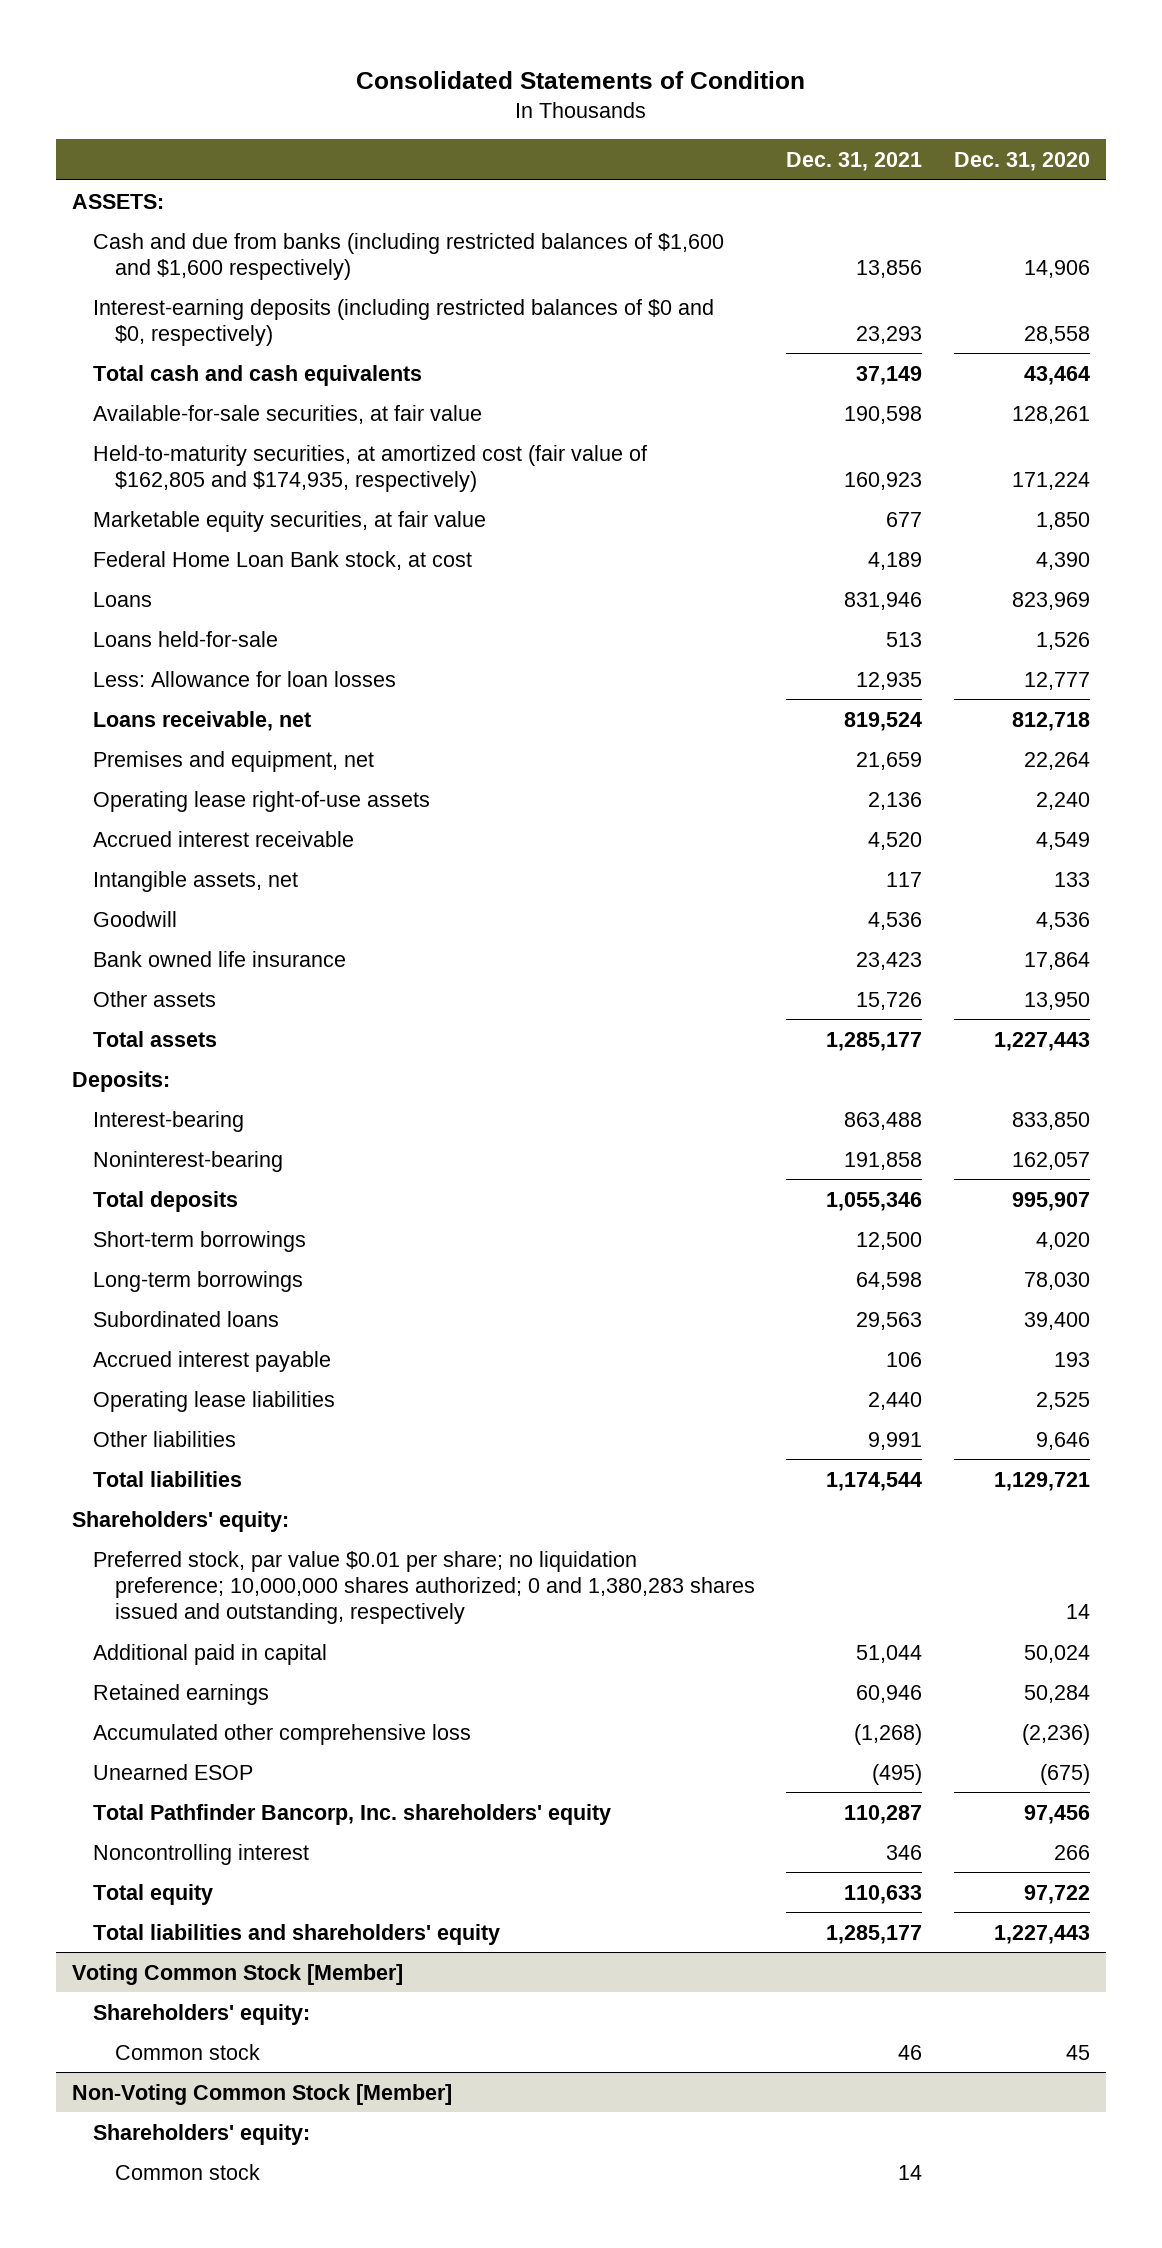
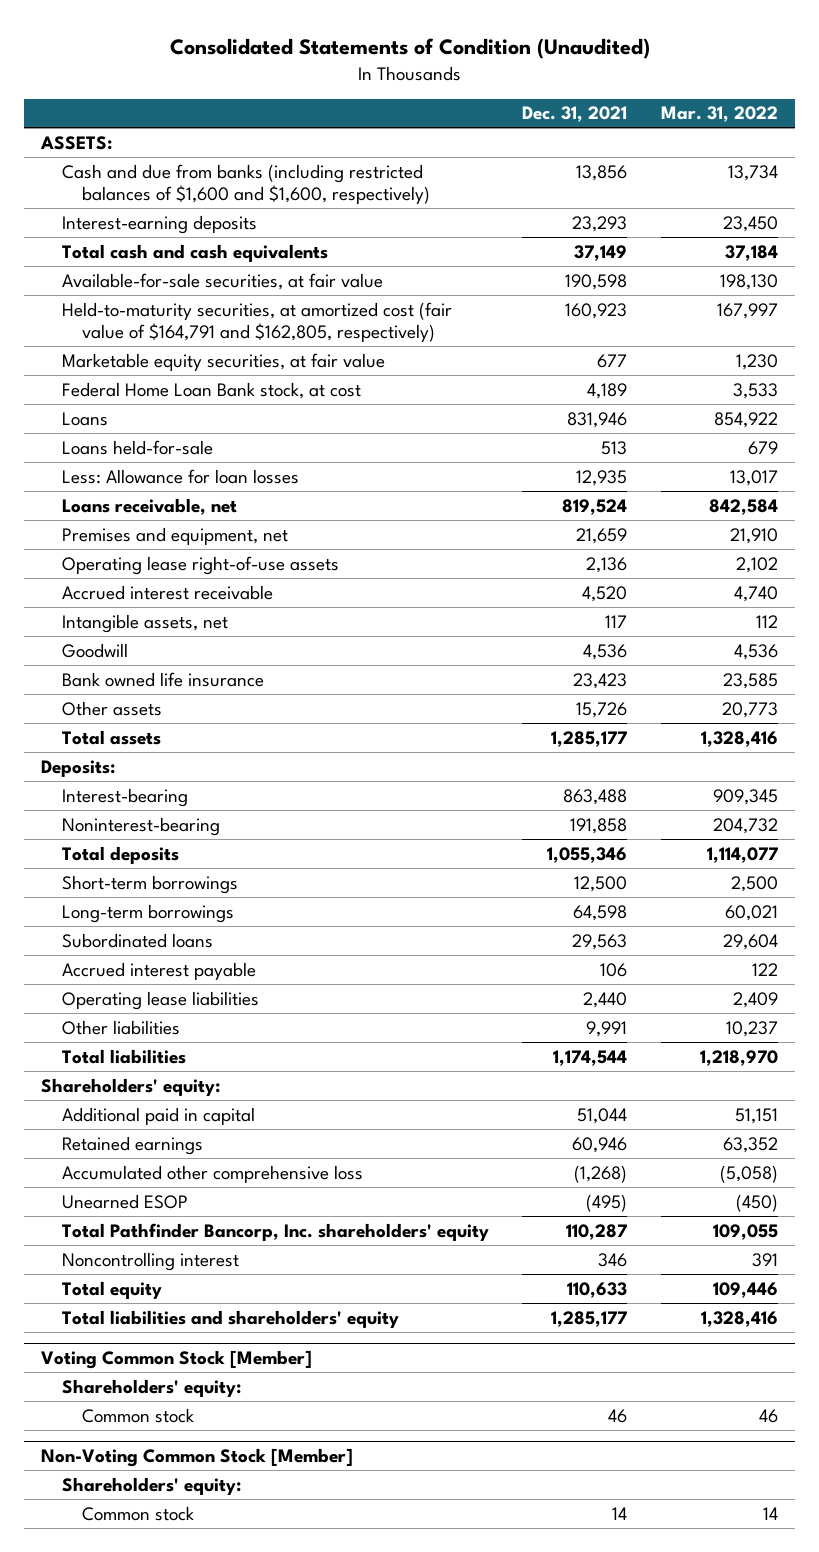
[356,71,806,90] Consolidated Statements of Condition -> [169,37,650,59] Consolidated Statements of Condition (Unaudited)
[954,151,1091,171] Dec. 31, 2020 -> none
none -> [660,106,778,123] Mar. 31, 2022
[93,232,725,280] Cash and due from banks (including restricted balances of $1,600 and $1,600 respectively) -> [61,163,431,205] Cash and due from banks (including restricted balances of $1,600 and $1,600, respectively)
[93,298,715,346] Interest-earning deposits (including restricted balances of $0 and $0, respectively) -> [61,214,257,234] Interest-earning deposits
[93,444,648,492] Held-to-maturity securities, at amortized cost (fair value of $162,805 and $174,935, respectively) -> [61,301,452,343] Held-to-maturity securities, at amortized cost (fair value of $164,791 and $162,805, respectively)
[93,1550,755,1624] Preferred stock, par value $0.01 per share; no liquidation preference; 10,000,000 shares authorized; 0 and 1,380,283 shares issued and outstanding, respectively -> none

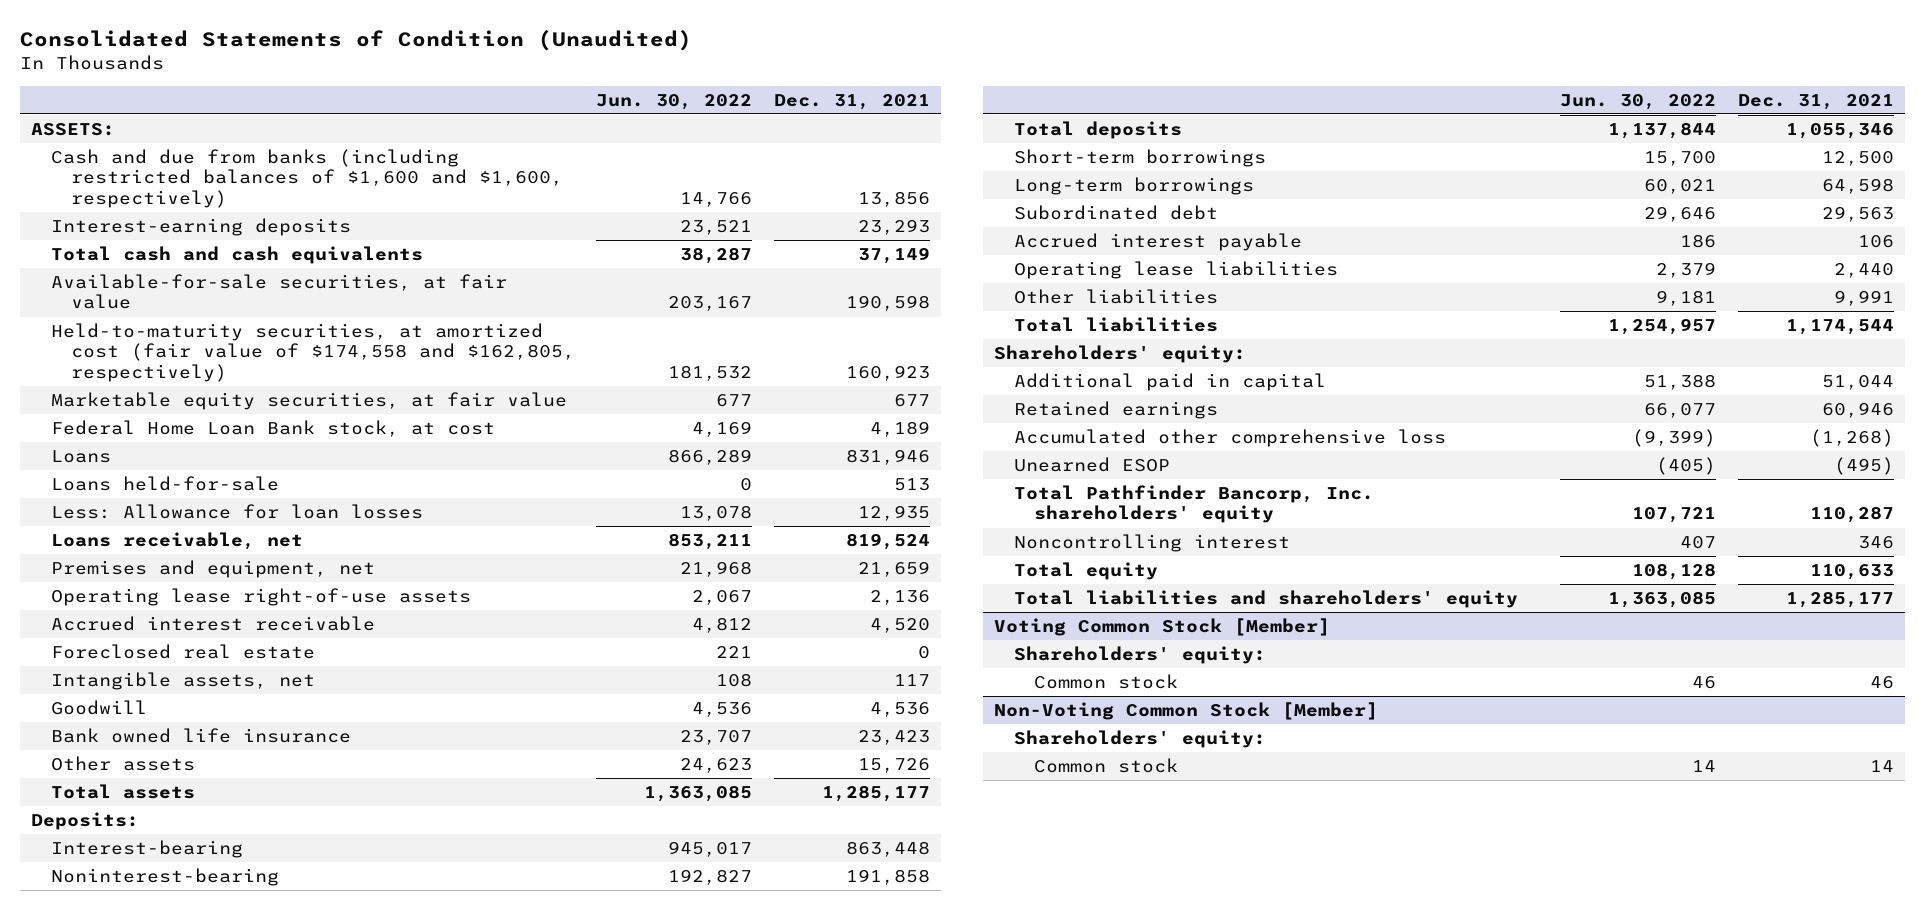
[660,106,778,123] Mar. 31, 2022 -> none
none -> [596,93,753,110] Jun. 30, 2022
[61,301,452,343] Held-to-maturity securities, at amortized cost (fair value of $164,791 and $162,805, respectively) -> [50,322,575,383] Held-to-maturity securities, at amortized cost (fair value of $174,558 and $162,805, respectively)
none -> [50,643,315,659] Foreclosed real estate
[563,788,628,805] 863,488 -> [846,840,931,857] 863,448
[61,932,213,948] Subordinated loans -> [1014,204,1219,220] Subordinated debt

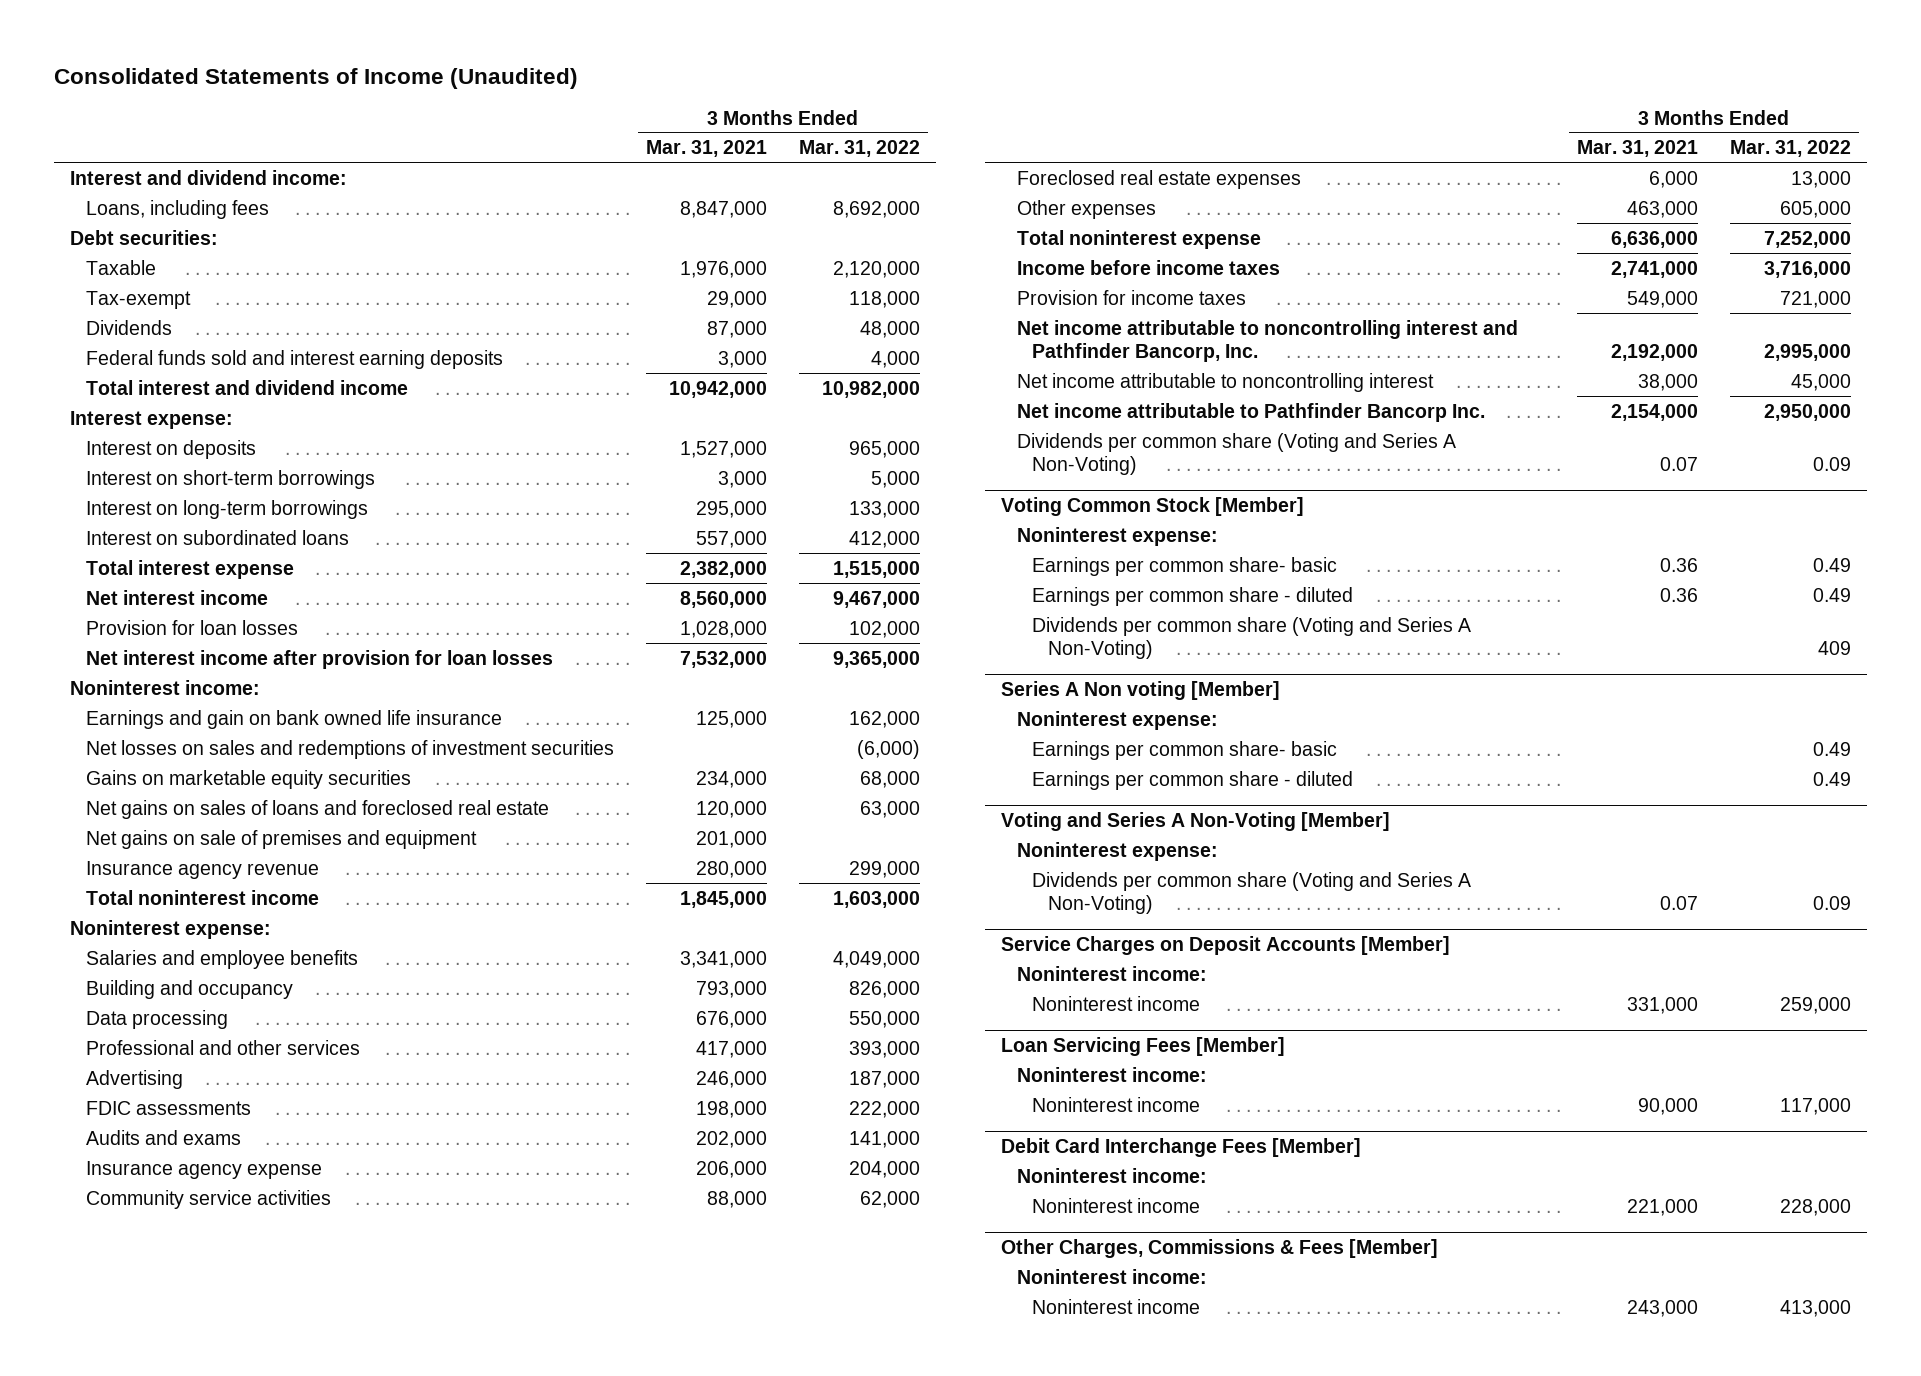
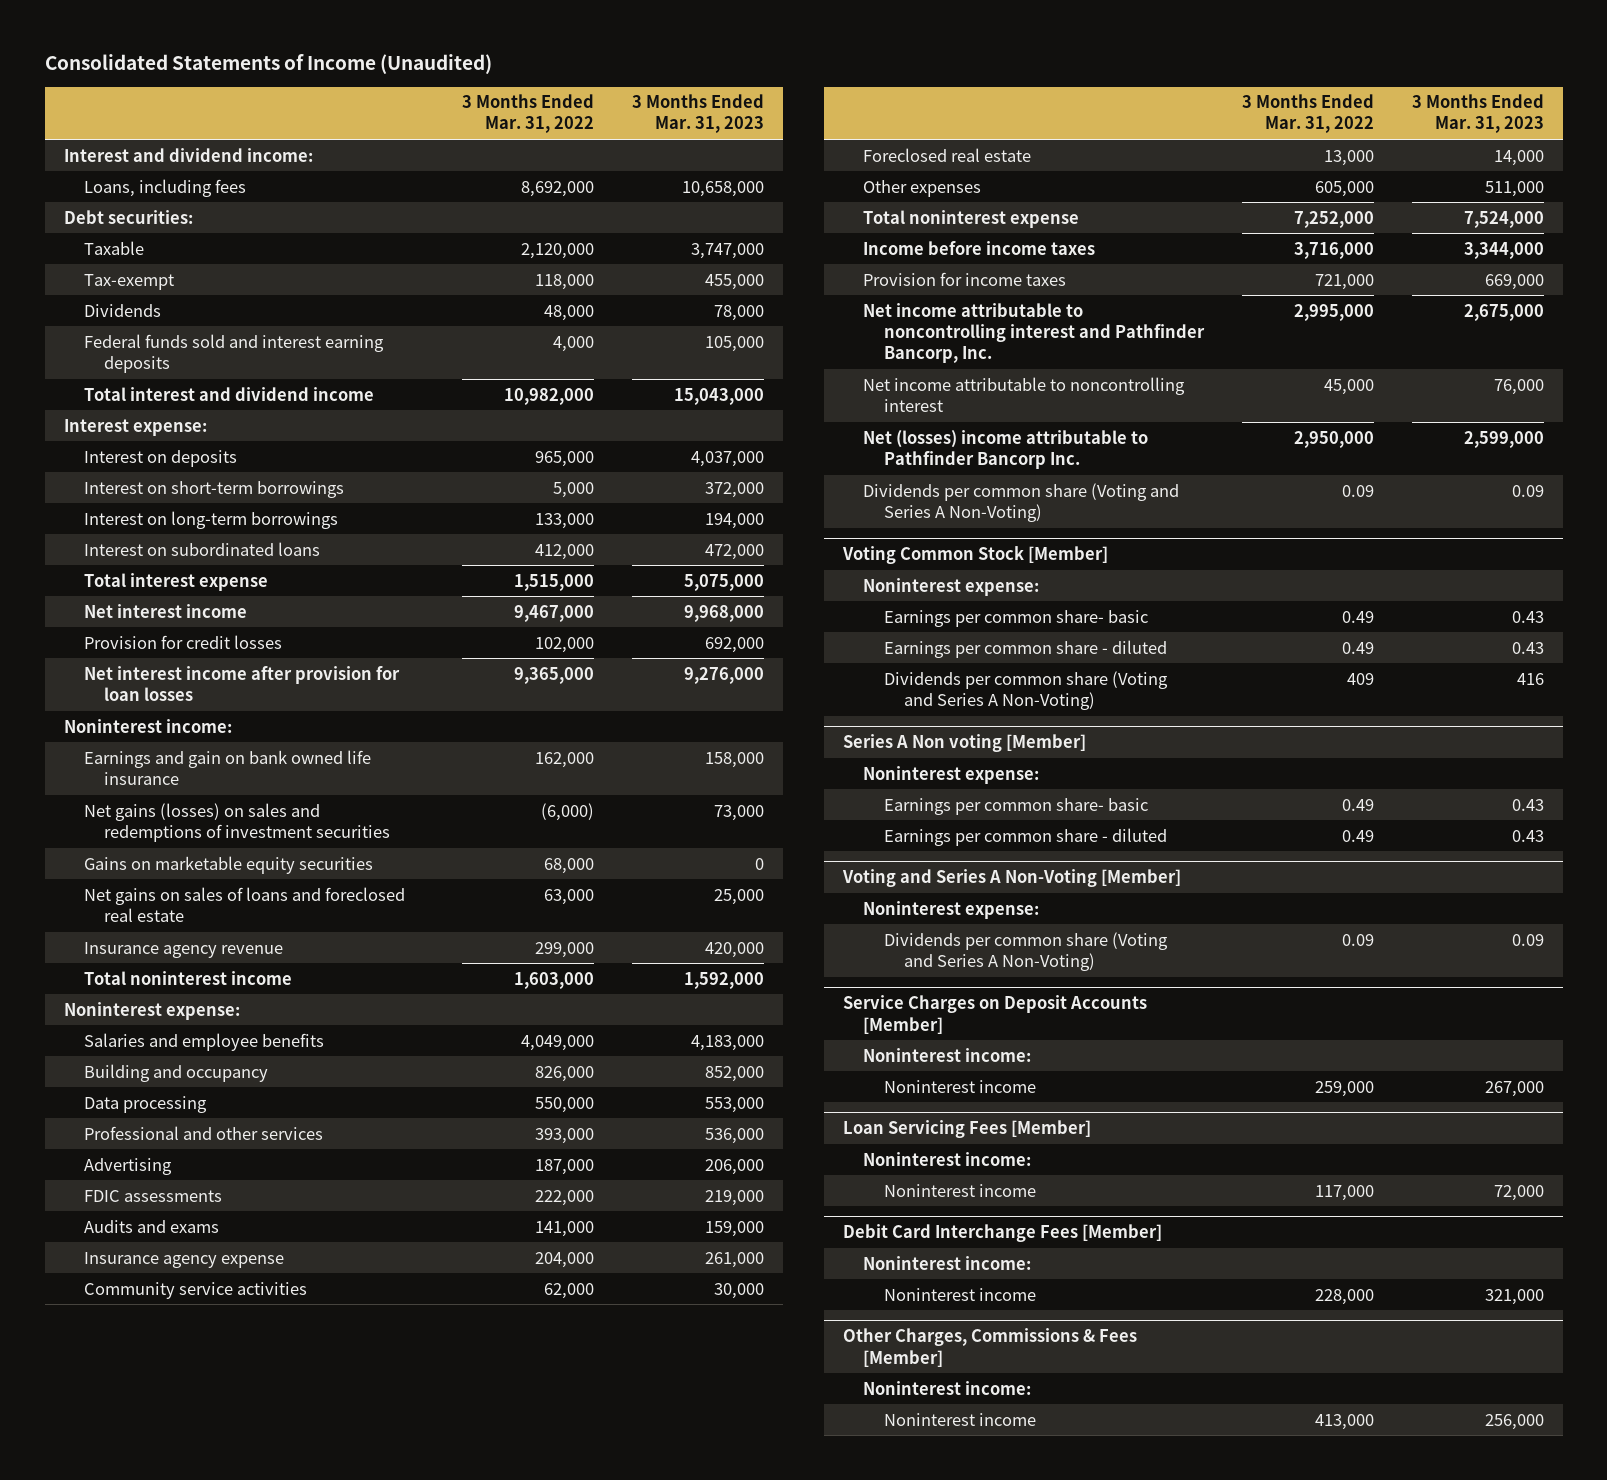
[645,140,767,158] Mar. 31, 2021 -> none
none -> [632,94,765,134] 3 Months Ended Mar. 31, 2023
[85,619,298,635] Provision for loan losses -> [83,634,282,649] Provision for credit losses
[85,739,614,759] Net losses on sales and redemptions of investment securities -> [83,802,391,842] Net gains (losses) on sales and redemptions of investment securities
[85,829,477,849] Net gains on sale of premises and equipment -> none
[1016,169,1301,189] Foreclosed real estate expenses -> [863,147,1032,162] Foreclosed real estate
[1016,402,1485,422] Net income attributable to Pathfinder Bancorp Inc. -> [863,429,1149,469] Net (losses) income attributable to Pathfinder Bancorp Inc.

